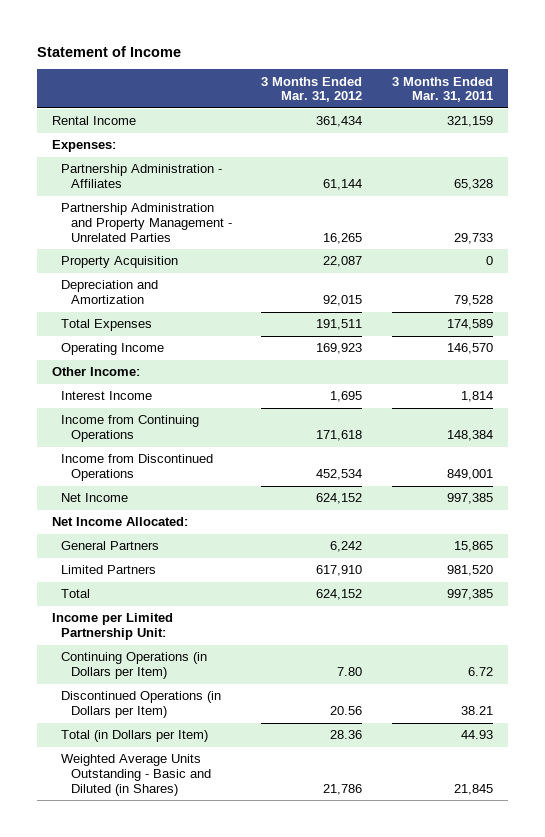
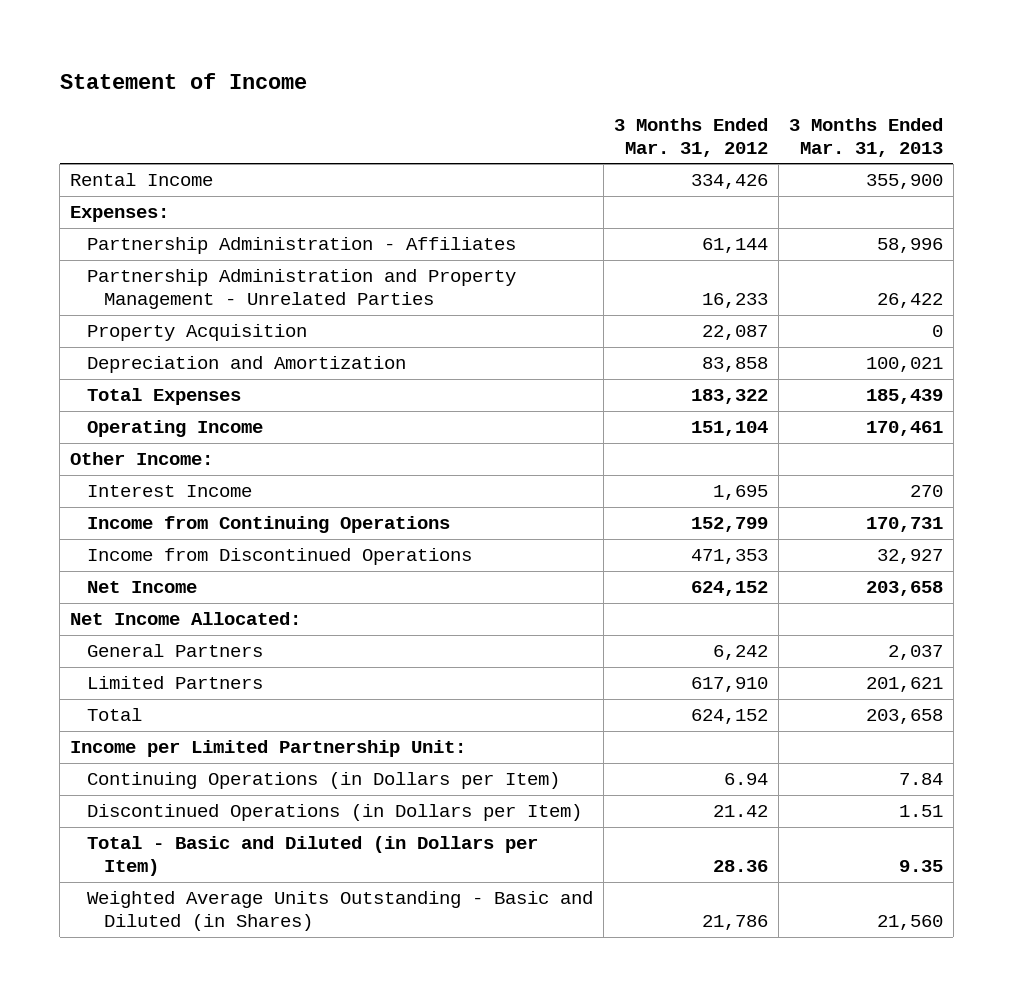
[391,76,493,103] 3 Months Ended Mar. 31, 2011 -> none
none -> [788,117,943,157] 3 Months Ended Mar. 31, 2013
[316,116,363,128] 361,434 -> [690,174,768,190] 334,426
[323,232,363,244] 16,265 -> [701,293,768,309] 16,233
[323,295,363,307] 92,015 -> [701,357,768,373] 83,858
[316,319,363,331] 191,511 -> [690,389,768,405] 183,322
[316,343,363,355] 169,923 -> [690,421,768,437] 151,104
[316,430,363,442] 171,618 -> [690,517,768,533] 152,799
[316,469,363,481] 452,534 -> [690,549,768,565] 471,353
[337,667,363,677] 7.80 -> [723,773,768,786] 6.94
[330,706,363,716] 20.56 -> [712,805,768,818] 21.42
[61,730,209,743] Total (in Dollars per Item) -> [87,836,539,877] Total - Basic and Diluted (in Dollars per Item)

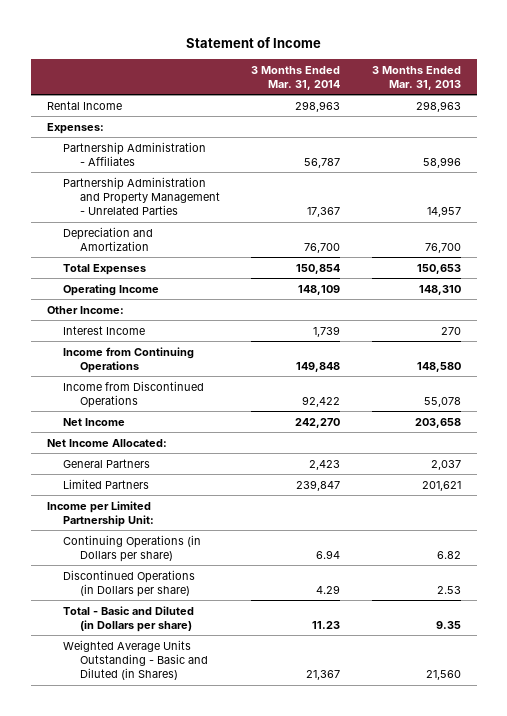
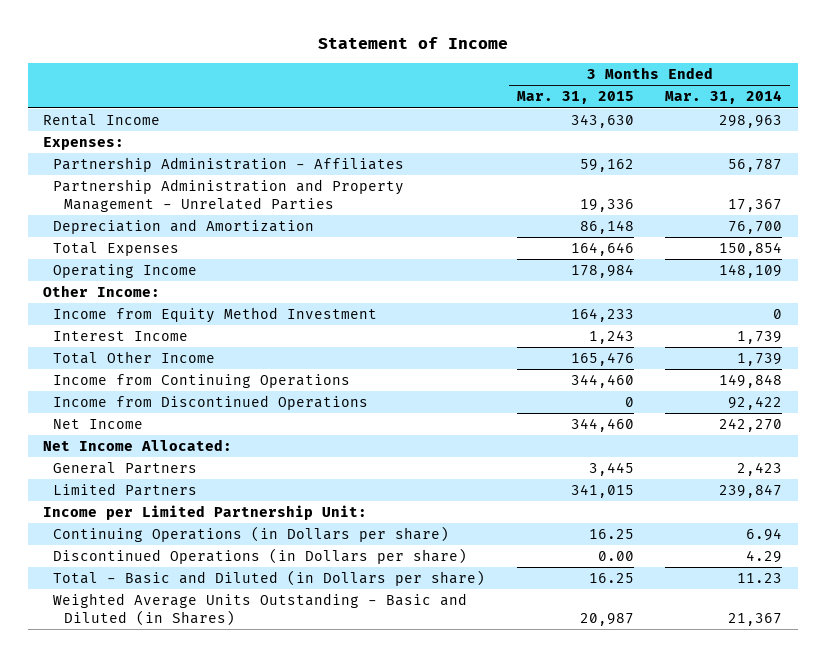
[371,65,461,91] 3 Months Ended Mar. 31, 2013 -> none
none -> [516,91,634,105] Mar. 31, 2015
none -> [53,306,378,323] Income from Equity Method Investment
none -> [53,350,216,364] Total Other Income

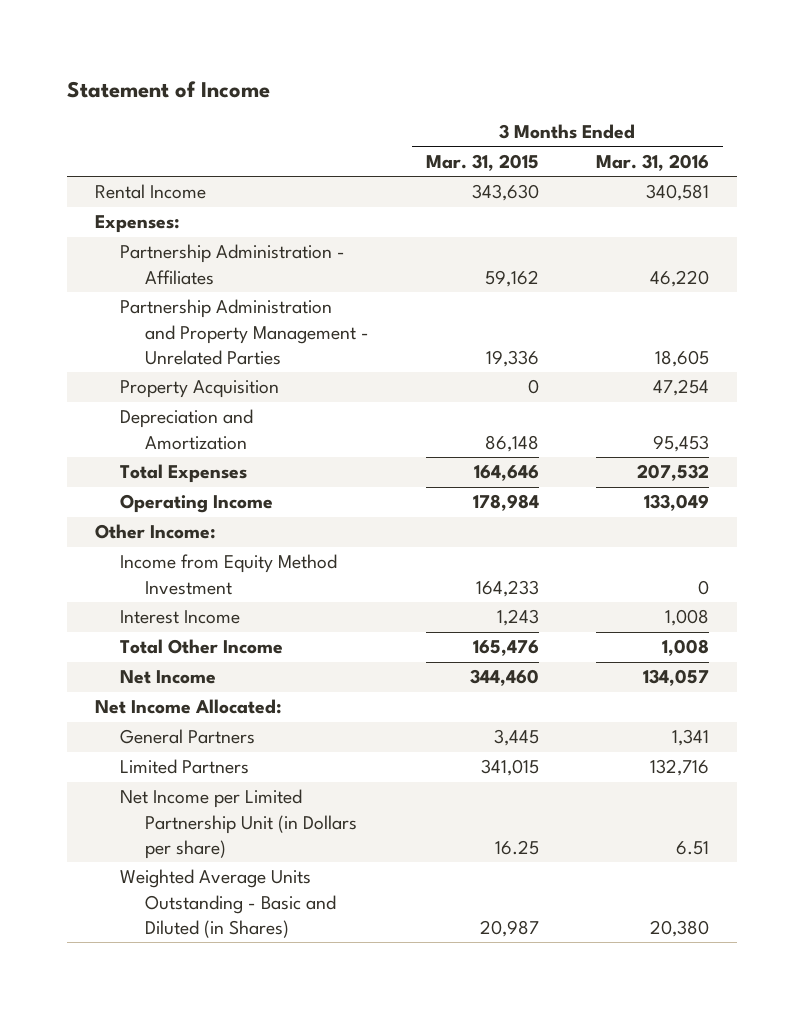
[665,90,783,105] Mar. 31, 2014 -> none
none -> [595,153,709,171] Mar. 31, 2016
none -> [120,380,280,399] Property Acquisition
[53,373,351,388] Income from Continuing Operations -> none
[53,394,369,410] Income from Discontinued Operations -> none
[43,504,368,520] Income per Limited Partnership Unit: -> none
[53,525,450,542] Continuing Operations (in Dollars per share) -> none
[53,547,468,564] Discontinued Operations (in Dollars per share) -> none
[53,569,486,586] Total - Basic and Diluted (in Dollars per share) -> [120,789,358,859] Net Income per Limited Partnership Unit (in Dollars per share)

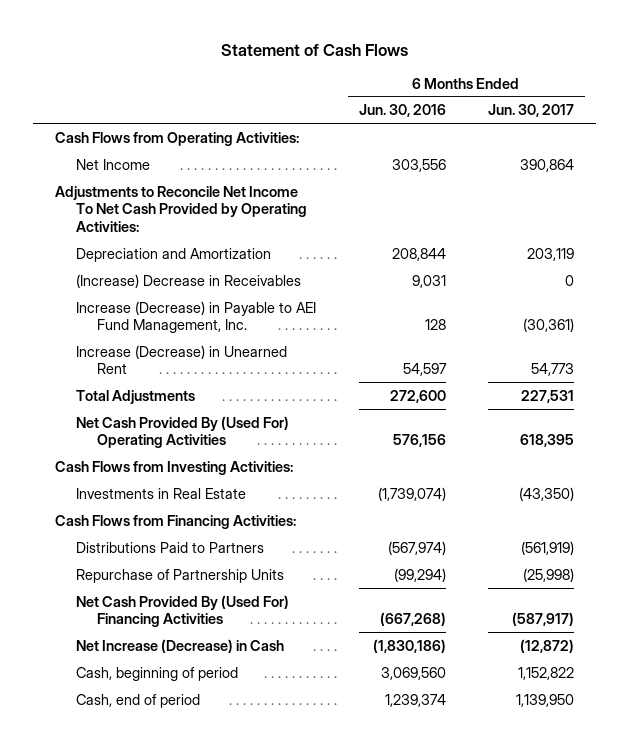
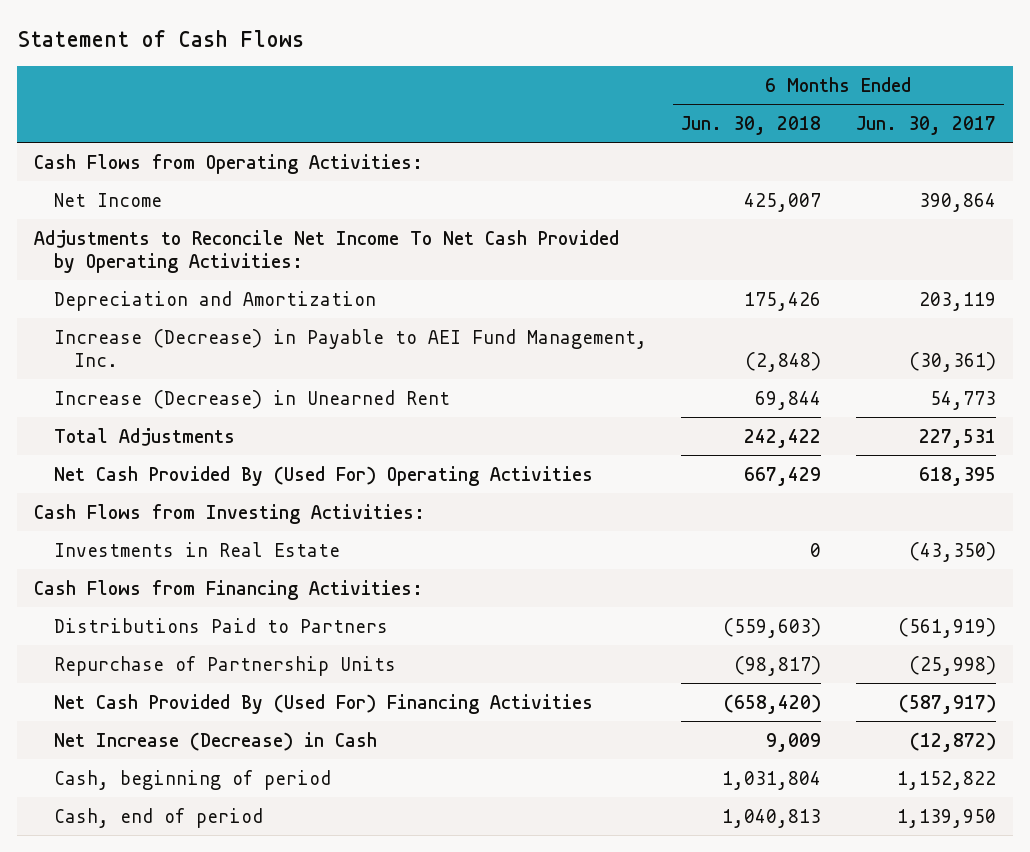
[358,104,446,118] Jun. 30, 2016 -> none
none -> [681,115,822,135] Jun. 30, 2018
[75,273,301,288] (Increase) Decrease in Receivables -> none

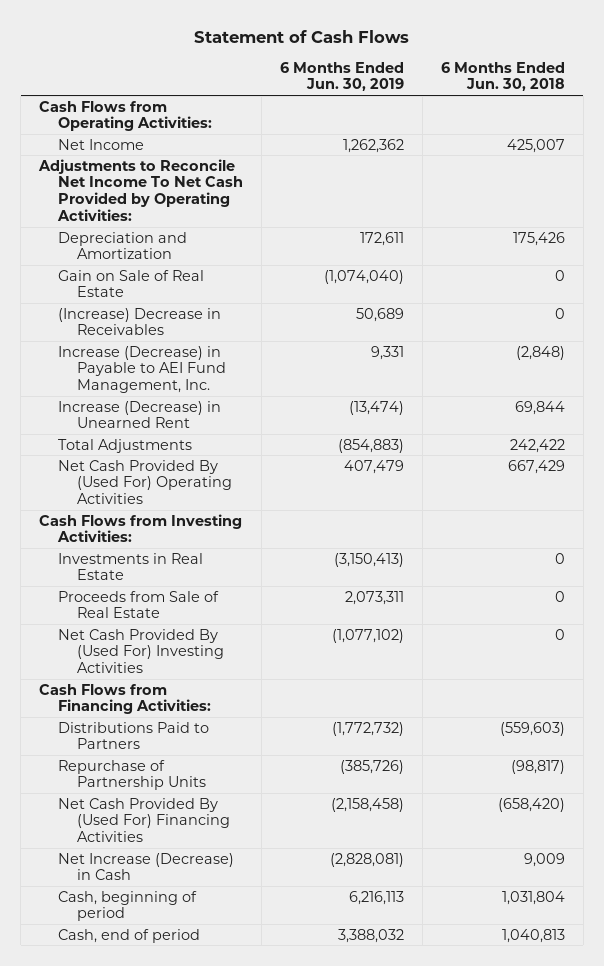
[855,115,996,135] Jun. 30, 2017 -> none
none -> [279,61,404,92] 6 Months Ended Jun. 30, 2019
none -> [58,269,205,298] Gain on Sale of Real Estate
none -> [58,307,222,336] (Increase) Decrease in Receivables
none -> [58,590,220,619] Proceeds from Sale of Real Estate
none -> [58,628,225,674] Net Cash Provided By (Used For) Investing Activities

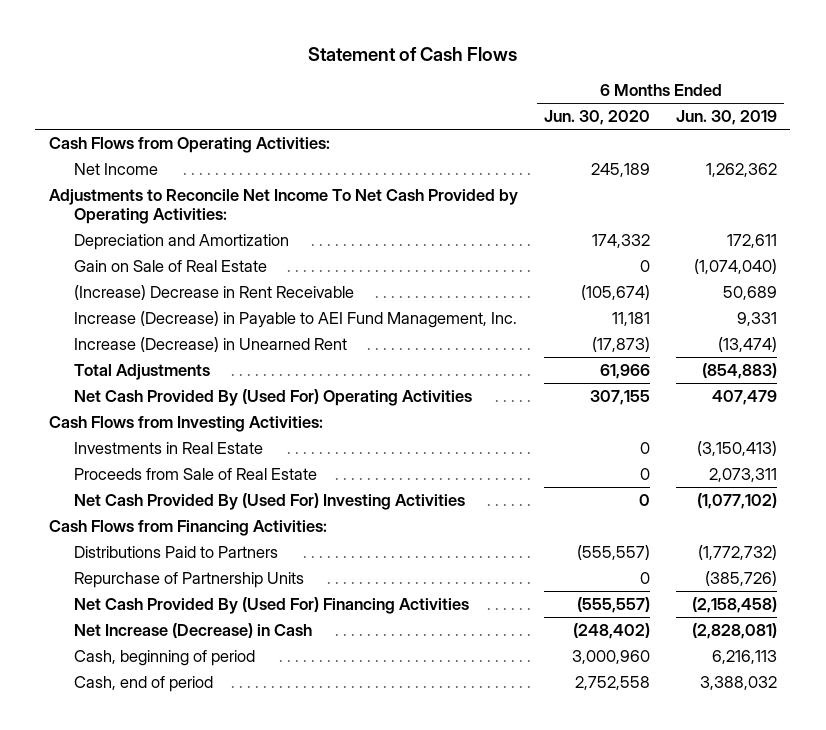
[440,61,565,92] 6 Months Ended Jun. 30, 2018 -> none
none -> [543,110,650,126] Jun. 30, 2020
[58,307,222,336] (Increase) Decrease in Receivables -> [74,285,355,301] (Increase) Decrease in Rent Receivable

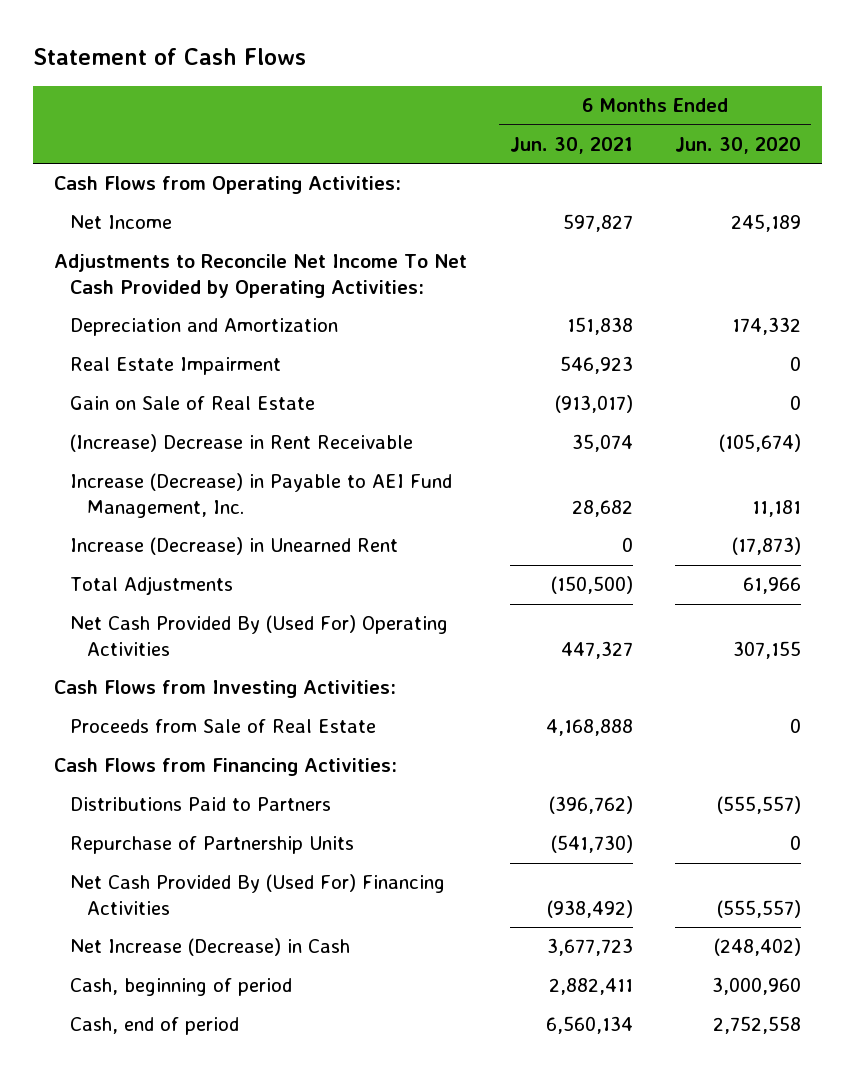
[676,110,778,126] Jun. 30, 2019 -> none
none -> [509,136,633,154] Jun. 30, 2021
none -> [70,357,282,376] Real Estate Impairment
[74,442,264,455] Investments in Real Estate -> none
[74,493,466,511] Net Cash Provided By (Used For) Investing Activities -> none

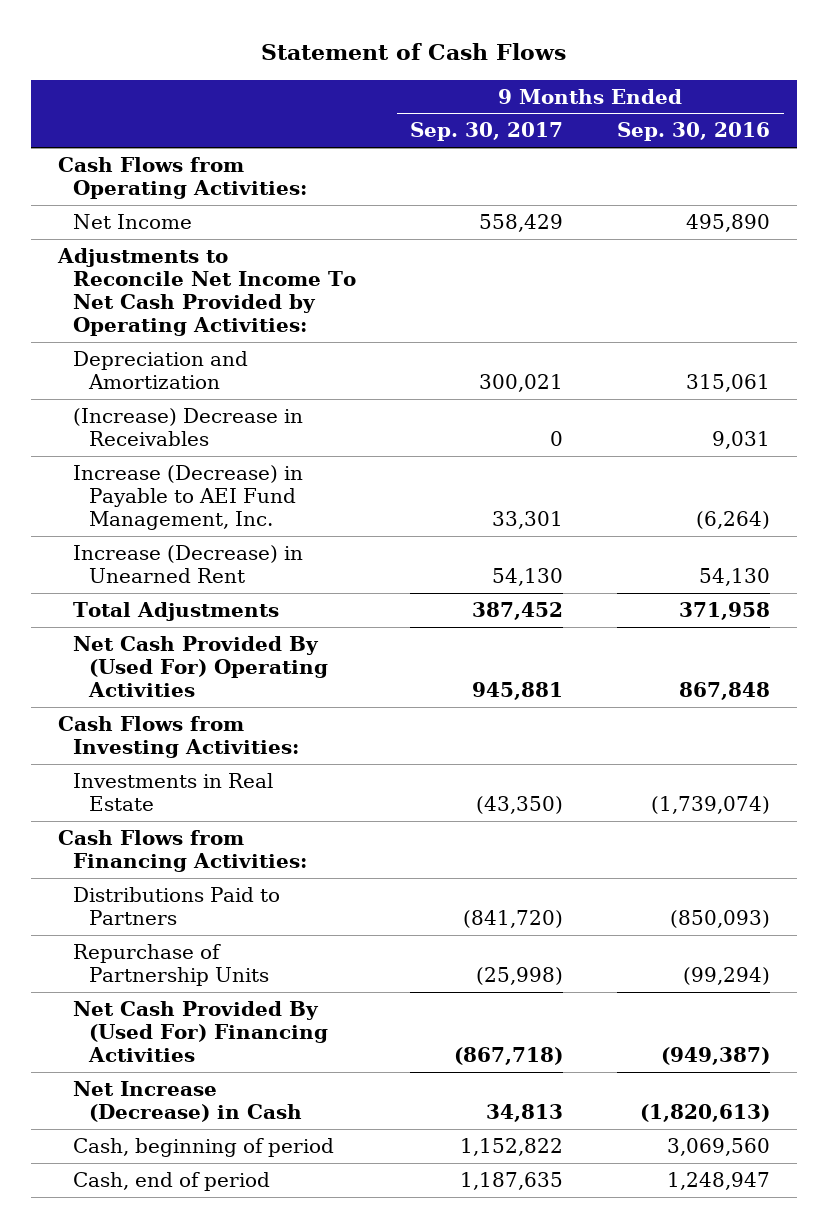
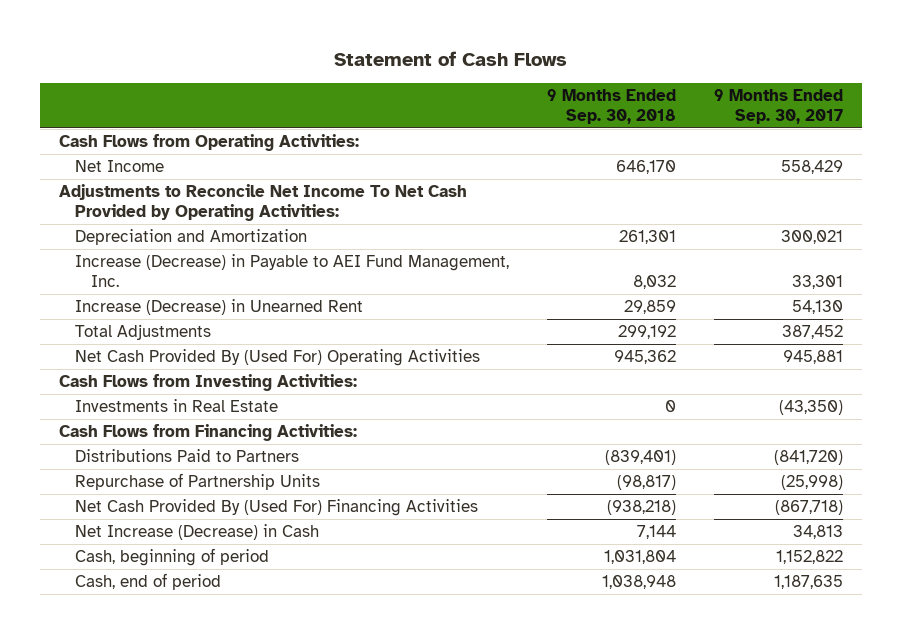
[617,122,771,142] Sep. 30, 2016 -> none
none -> [546,89,676,125] 9 Months Ended Sep. 30, 2018
[73,407,304,447] (Increase) Decrease in Receivables -> none

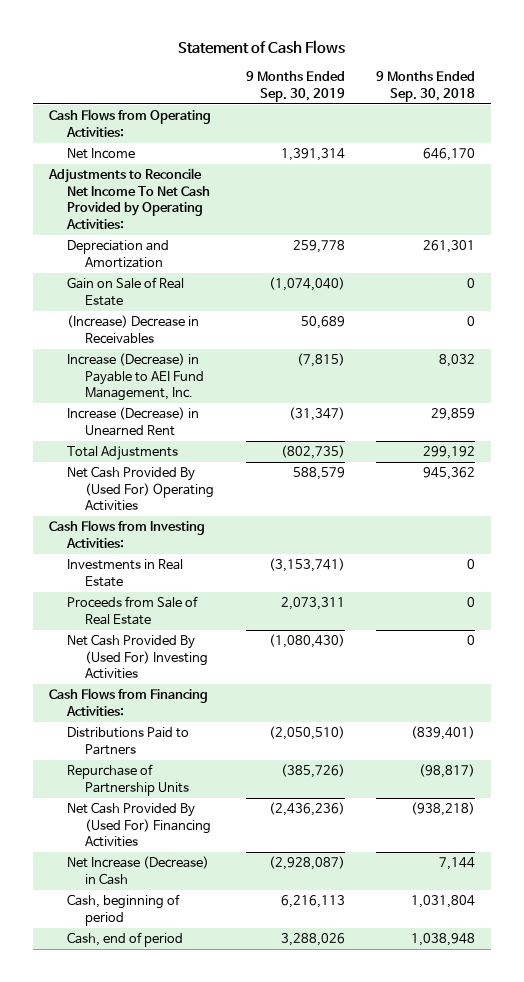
[713,89,843,125] 9 Months Ended Sep. 30, 2017 -> none
none -> [245,71,345,102] 9 Months Ended Sep. 30, 2019
none -> [66,277,184,306] Gain on Sale of Real Estate
none -> [66,315,199,344] (Increase) Decrease in Receivables
none -> [66,596,198,625] Proceeds from Sale of Real Estate
none -> [66,634,209,680] Net Cash Provided By (Used For) Investing Activities

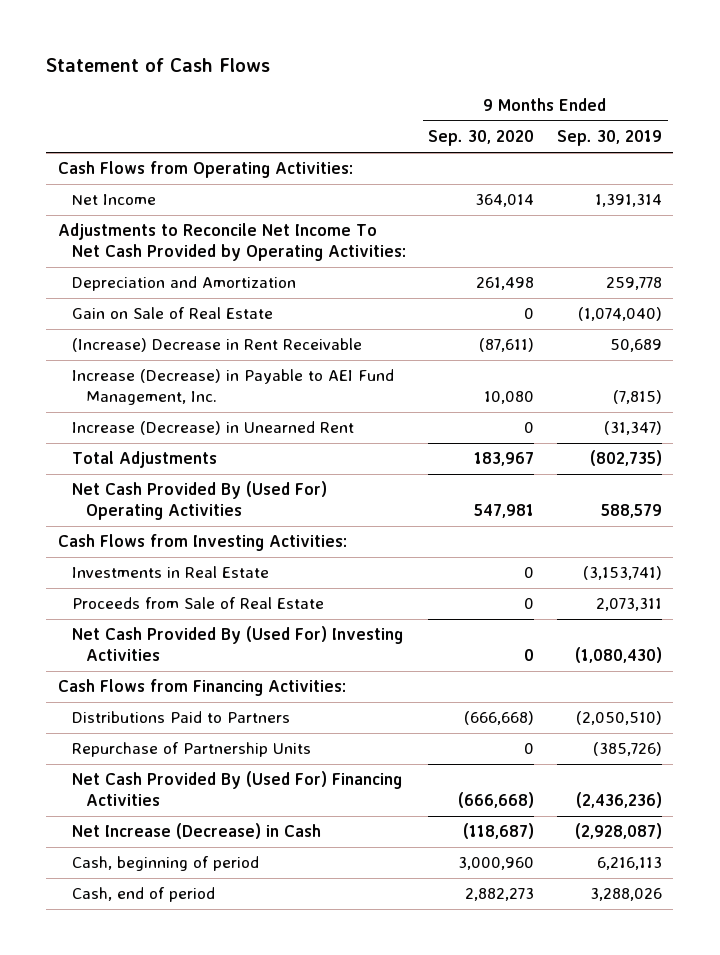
[376,71,476,102] 9 Months Ended Sep. 30, 2018 -> none
none -> [428,130,535,147] Sep. 30, 2020
[66,315,199,344] (Increase) Decrease in Receivables -> [71,338,362,353] (Increase) Decrease in Rent Receivable

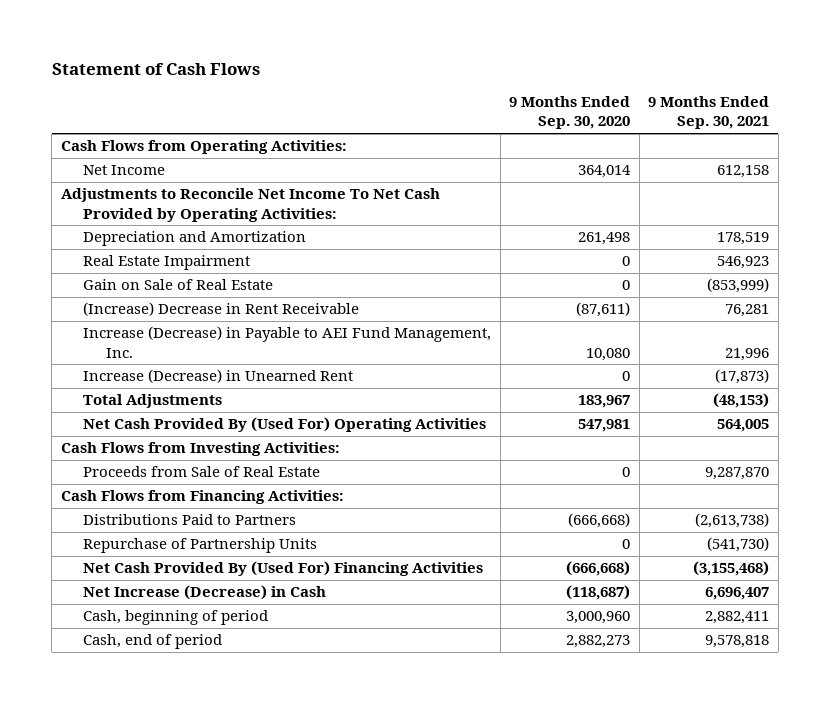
[557,130,663,147] Sep. 30, 2019 -> none
none -> [648,96,770,130] 9 Months Ended Sep. 30, 2021
none -> [83,255,251,271] Real Estate Impairment
[71,566,269,579] Investments in Real Estate -> none
[71,626,403,661] Net Cash Provided By (Used For) Investing Activities -> none

